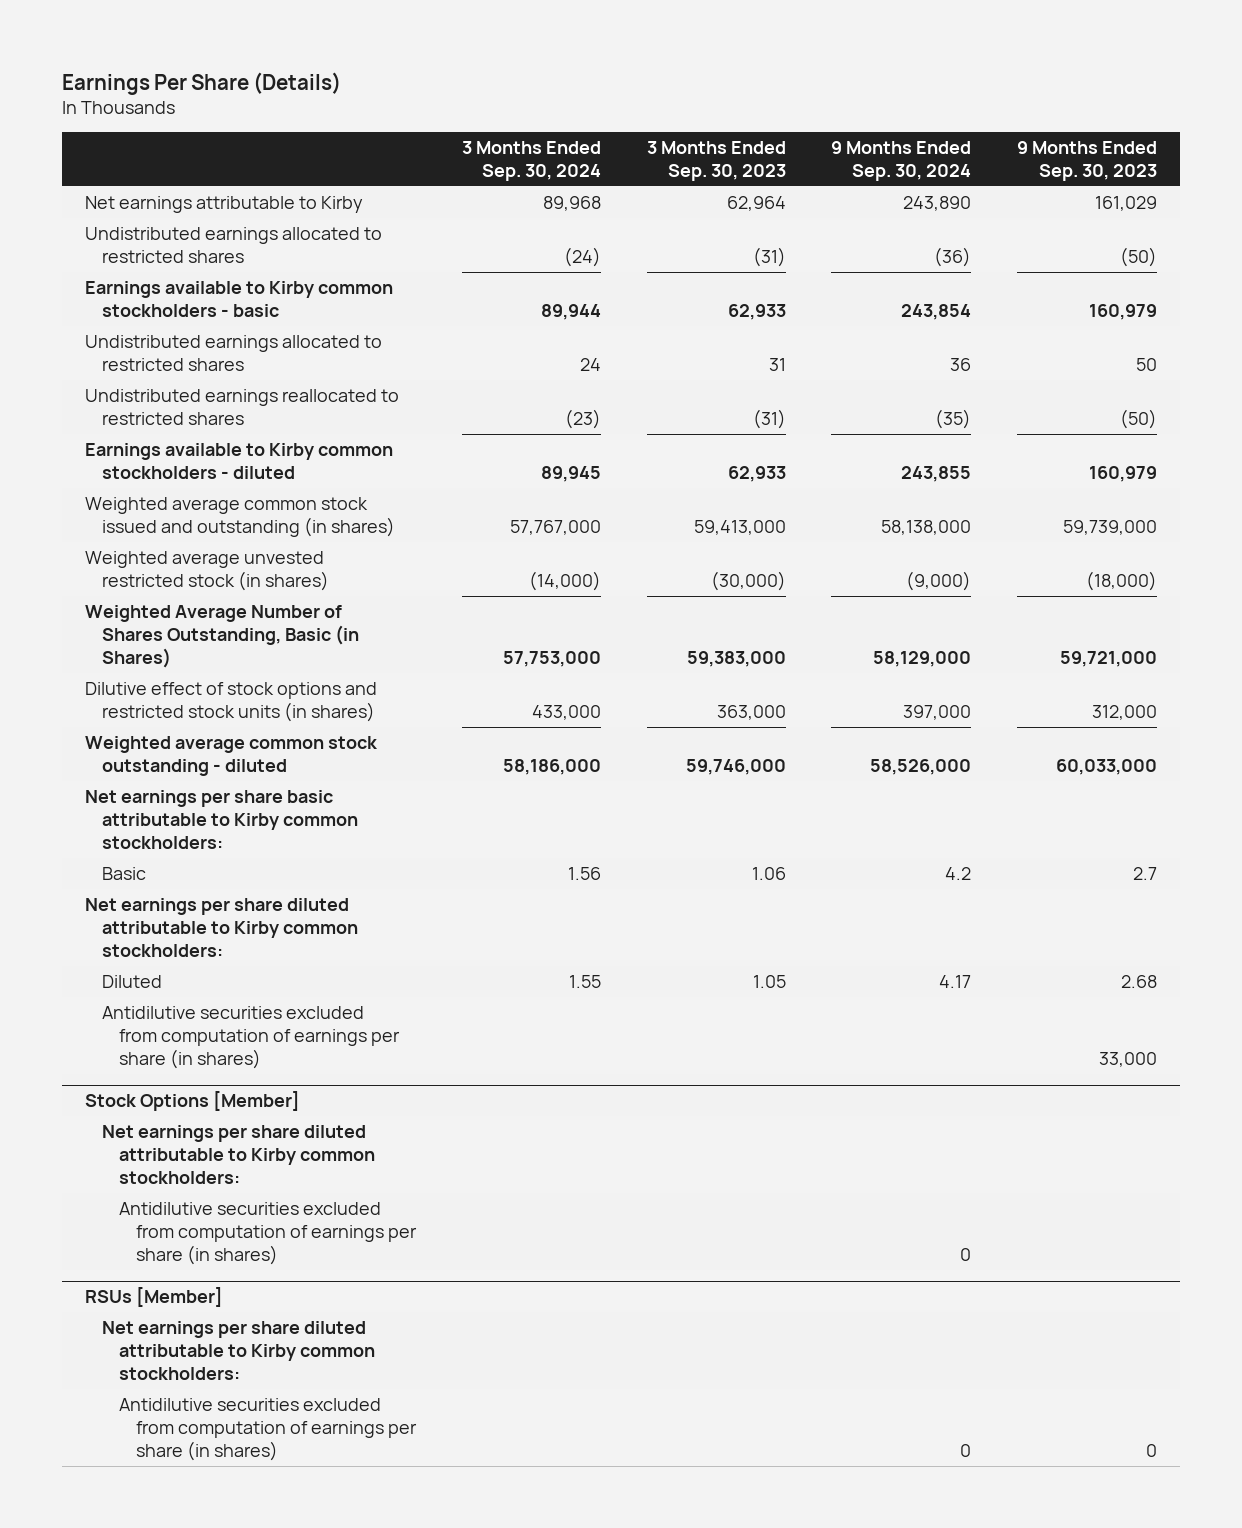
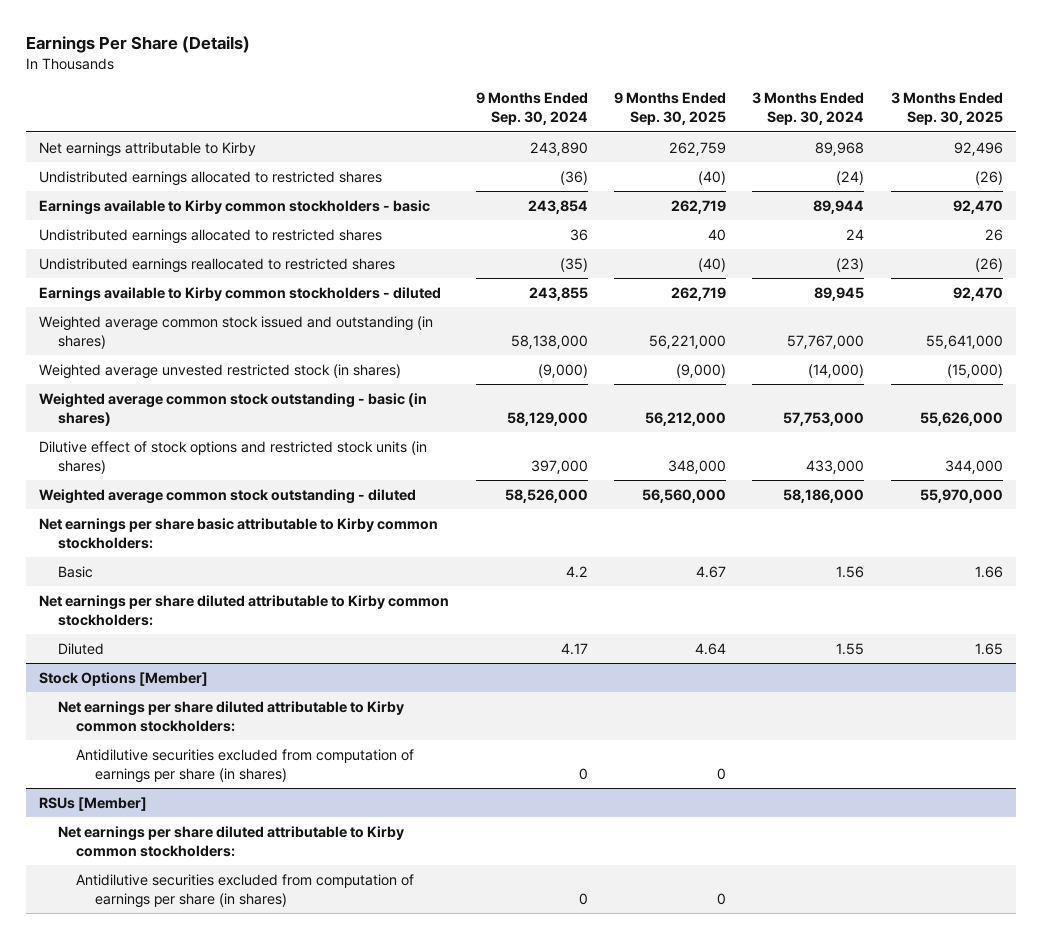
[646,141,786,181] 3 Months Ended Sep. 30, 2023 -> none
[1017,141,1158,181] 9 Months Ended Sep. 30, 2023 -> none
none -> [614,92,727,126] 9 Months Ended Sep. 30, 2025
none -> [890,92,1003,126] 3 Months Ended Sep. 30, 2025
[84,605,359,668] Weighted Average Number of Shares Outstanding, Basic (in Shares) -> [39,392,428,426] Weighted average common stock outstanding - basic (in shares)
[101,1006,401,1069] Antidilutive securities excluded from computation of earnings per share (in shares) -> none

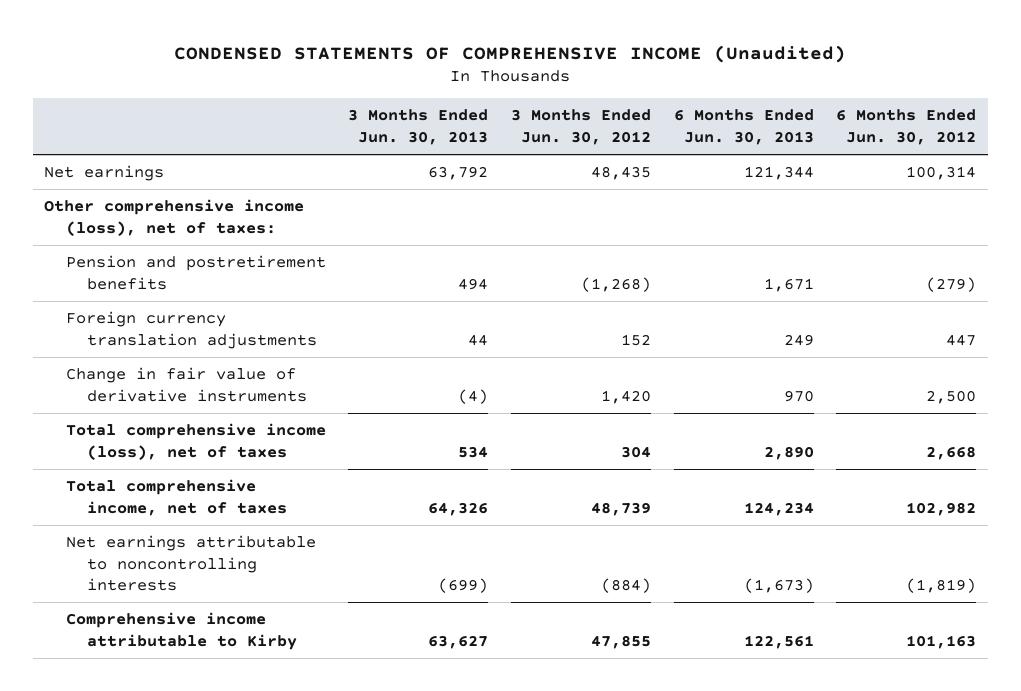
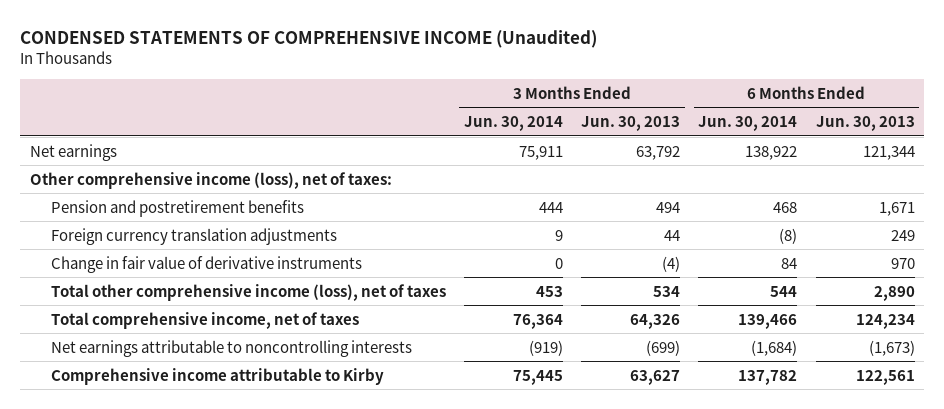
[511,109,652,145] 3 Months Ended Jun. 30, 2012 -> none
[836,109,977,145] 6 Months Ended Jun. 30, 2012 -> none
none -> [463,116,563,132] Jun. 30, 2014
none -> [698,116,798,132] Jun. 30, 2014
[65,423,326,460] Total comprehensive income (loss), net of taxes -> [50,283,446,301] Total other comprehensive income (loss), net of taxes

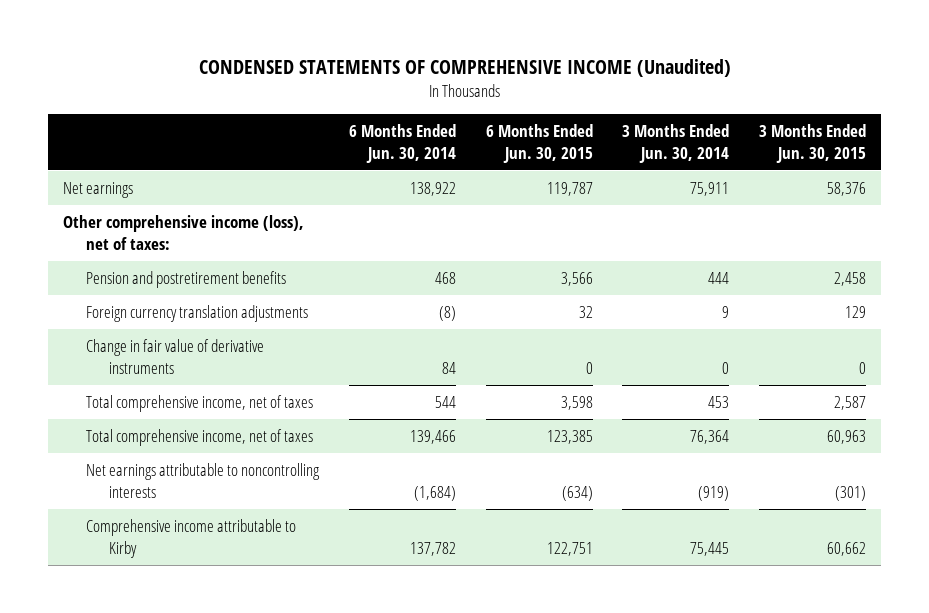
[581,116,681,132] Jun. 30, 2013 -> none
[815,116,915,132] Jun. 30, 2013 -> none
none -> [485,123,593,163] 6 Months Ended Jun. 30, 2015
none -> [759,123,867,163] 3 Months Ended Jun. 30, 2015
[50,283,446,301] Total other comprehensive income (loss), net of taxes -> [85,394,313,412] Total comprehensive income, net of taxes

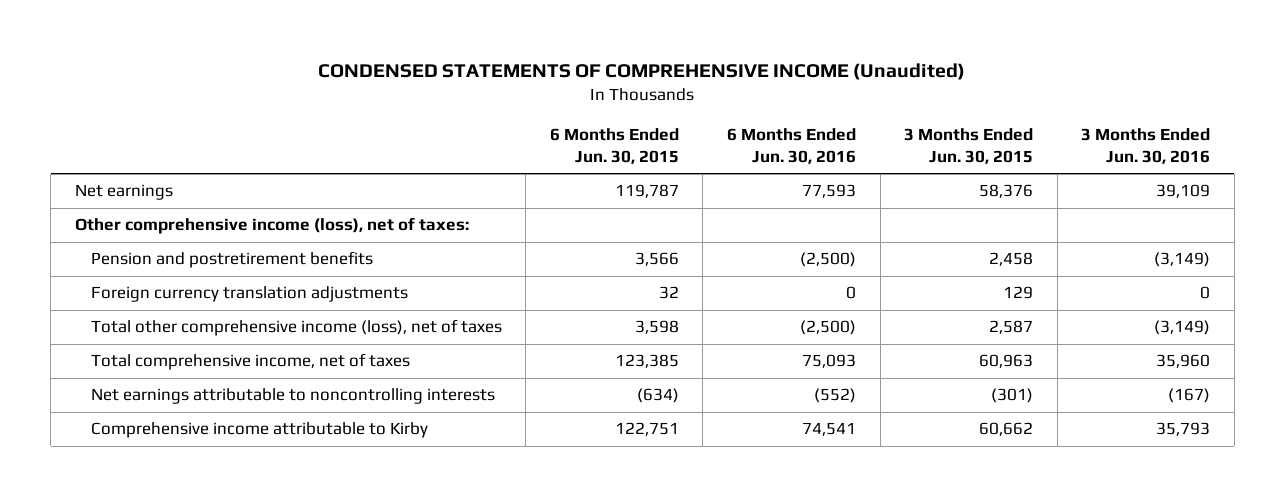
[348,123,456,163] 6 Months Ended Jun. 30, 2014 -> none
[622,123,730,163] 3 Months Ended Jun. 30, 2014 -> none
none -> [726,127,856,164] 6 Months Ended Jun. 30, 2016
none -> [1081,127,1211,164] 3 Months Ended Jun. 30, 2016
[85,338,264,374] Change in fair value of derivative instruments -> none
[85,394,313,412] Total comprehensive income, net of taxes -> [90,319,502,337] Total other comprehensive income (loss), net of taxes

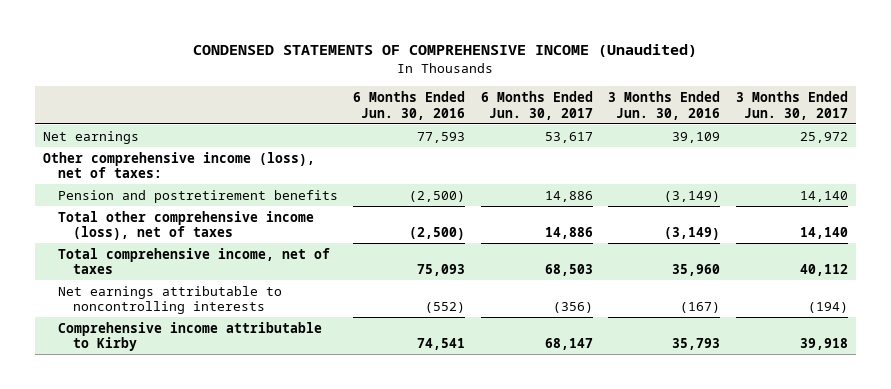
[549,127,679,164] 6 Months Ended Jun. 30, 2015 -> none
[904,127,1034,164] 3 Months Ended Jun. 30, 2015 -> none
none -> [480,90,593,120] 6 Months Ended Jun. 30, 2017
none -> [735,90,848,120] 3 Months Ended Jun. 30, 2017
[90,286,408,303] Foreign currency translation adjustments -> none

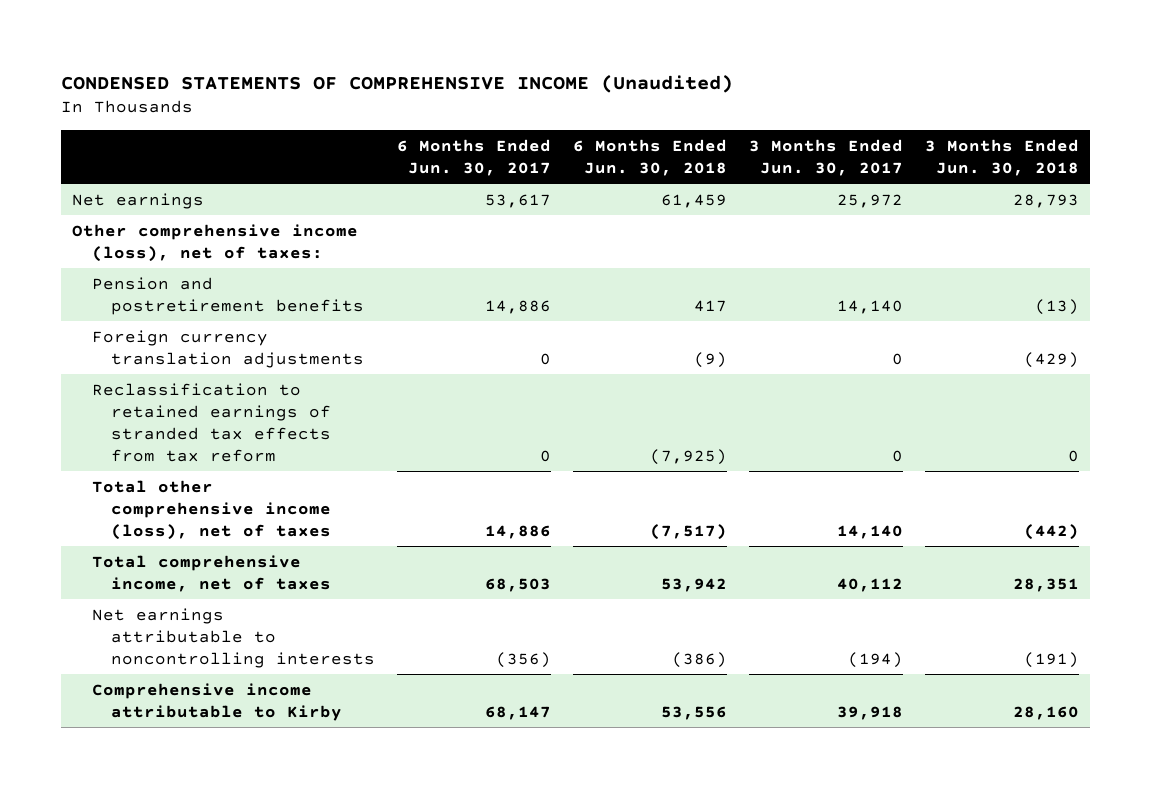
[353,90,466,120] 6 Months Ended Jun. 30, 2016 -> none
[608,90,721,120] 3 Months Ended Jun. 30, 2016 -> none
none -> [573,138,728,176] 6 Months Ended Jun. 30, 2018
none -> [925,138,1080,176] 3 Months Ended Jun. 30, 2018
none -> [91,329,365,368] Foreign currency translation adjustments
none -> [91,382,332,462] Reclassification to retained earnings of stranded tax effects from tax reform

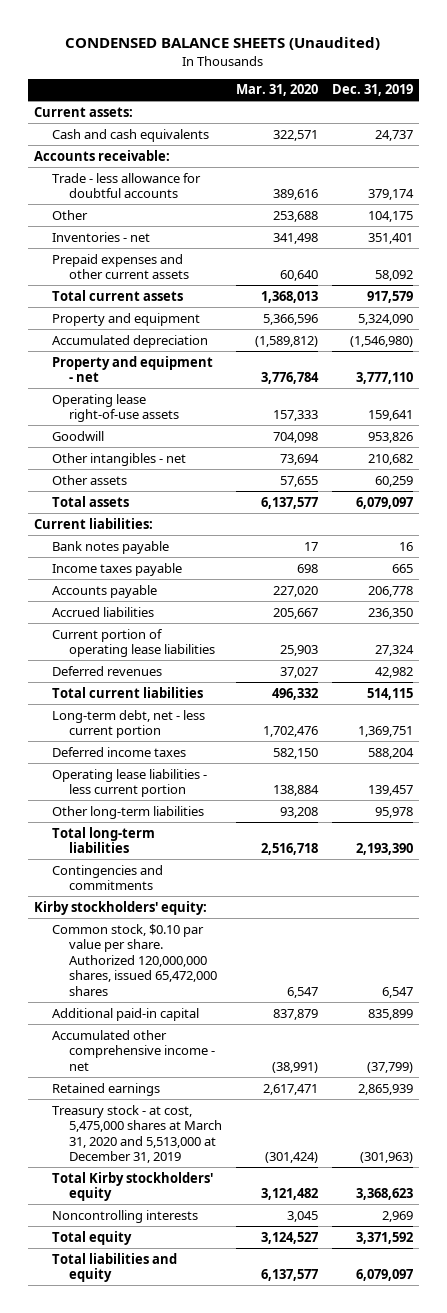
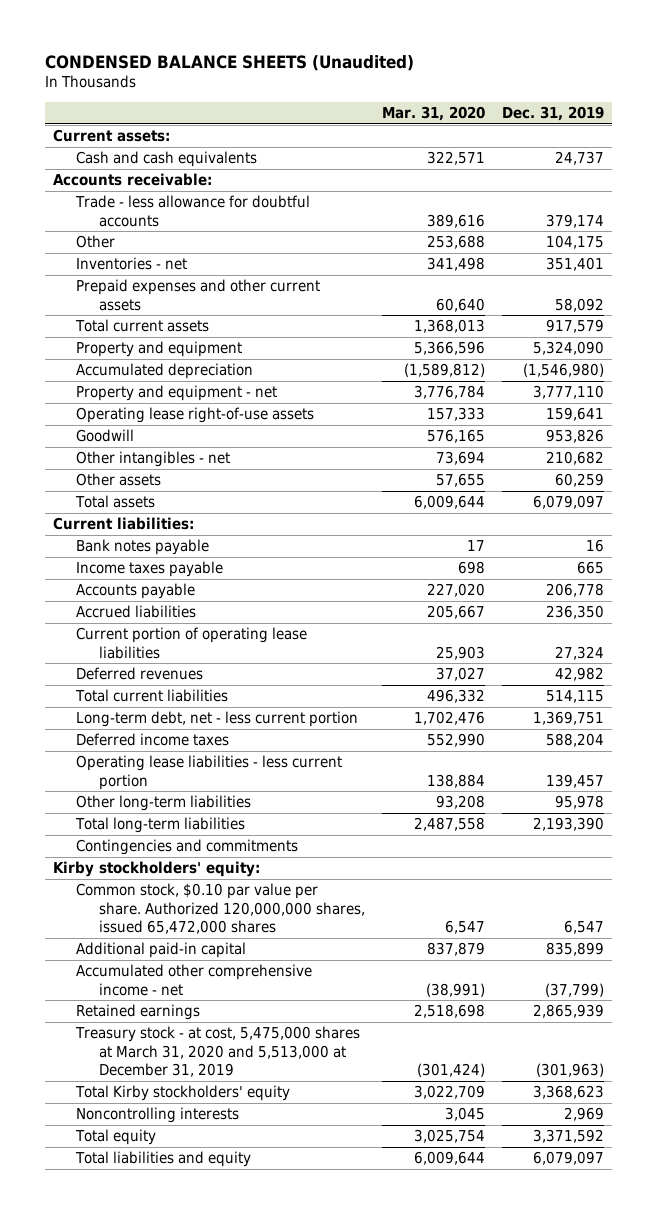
[272,431,318,443] 704,098 -> [427,429,486,444] 576,165
[260,496,318,509] 6,137,577 -> [414,495,486,510] 6,009,644
[272,747,318,759] 582,150 -> [427,733,486,748] 552,990
[260,843,318,856] 2,516,718 -> [414,817,486,832] 2,487,558
[262,1083,318,1095] 2,617,471 -> [414,1004,486,1019] 2,518,698
[260,1188,318,1201] 3,121,482 -> [414,1085,486,1100] 3,022,709
[260,1231,318,1244] 3,124,527 -> [414,1129,486,1144] 3,025,754
[260,1269,318,1282] 6,137,577 -> [414,1151,486,1166] 6,009,644

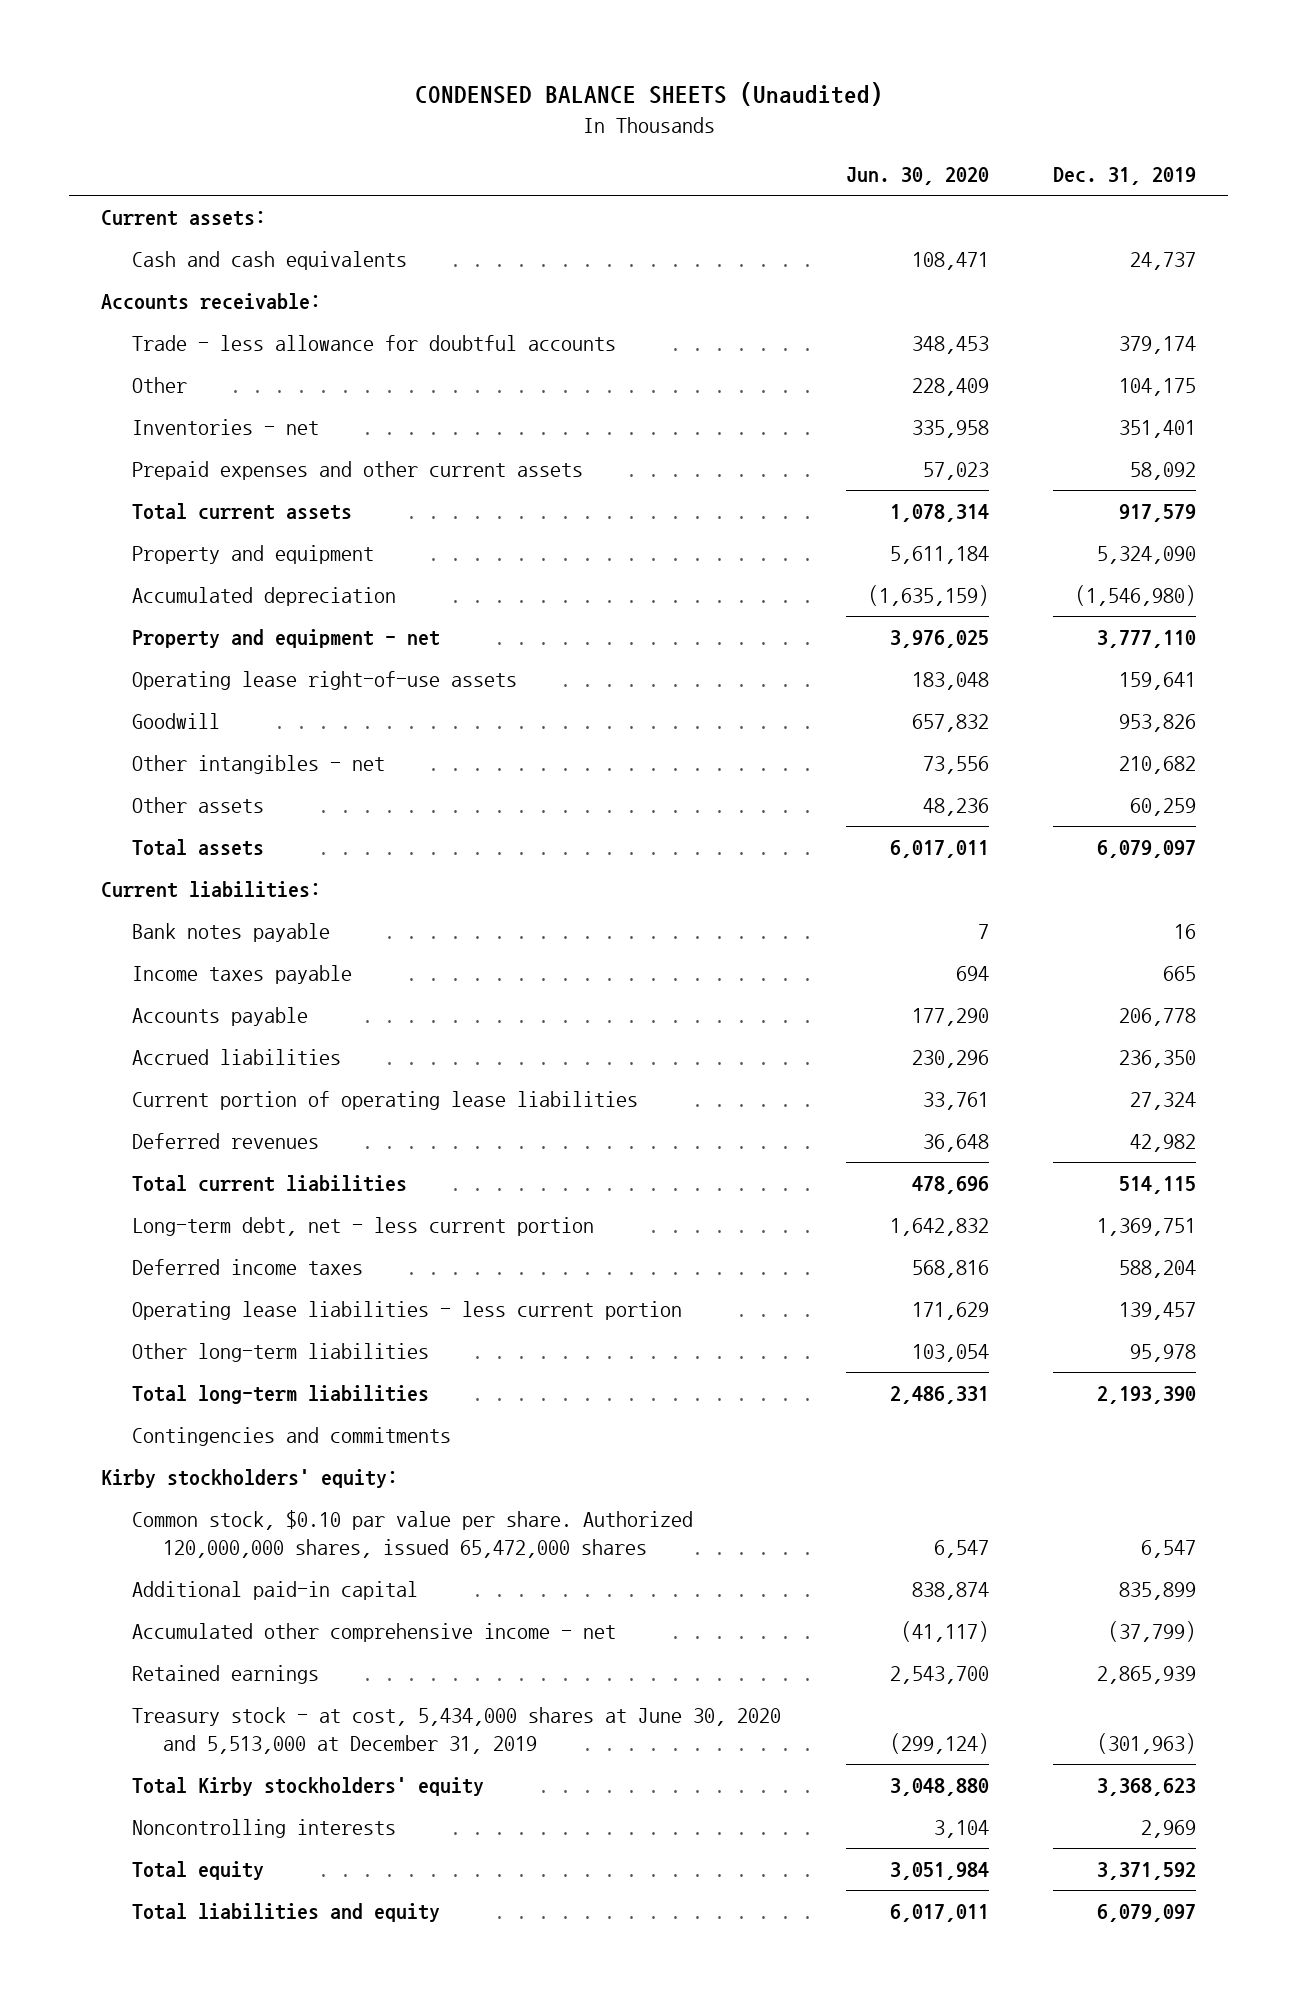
[382,106,486,122] Mar. 31, 2020 -> none
none -> [845,167,989,186] Jun. 30, 2020
[75,1026,361,1077] Treasury stock - at cost, 5,475,000 shares at March 31, 2020 and 5,513,000 at December 31, 2019 -> [132,1706,782,1754] Treasury stock - at cost, 5,434,000 shares at June 30, 2020 and 5,513,000 at December 31, 2019

